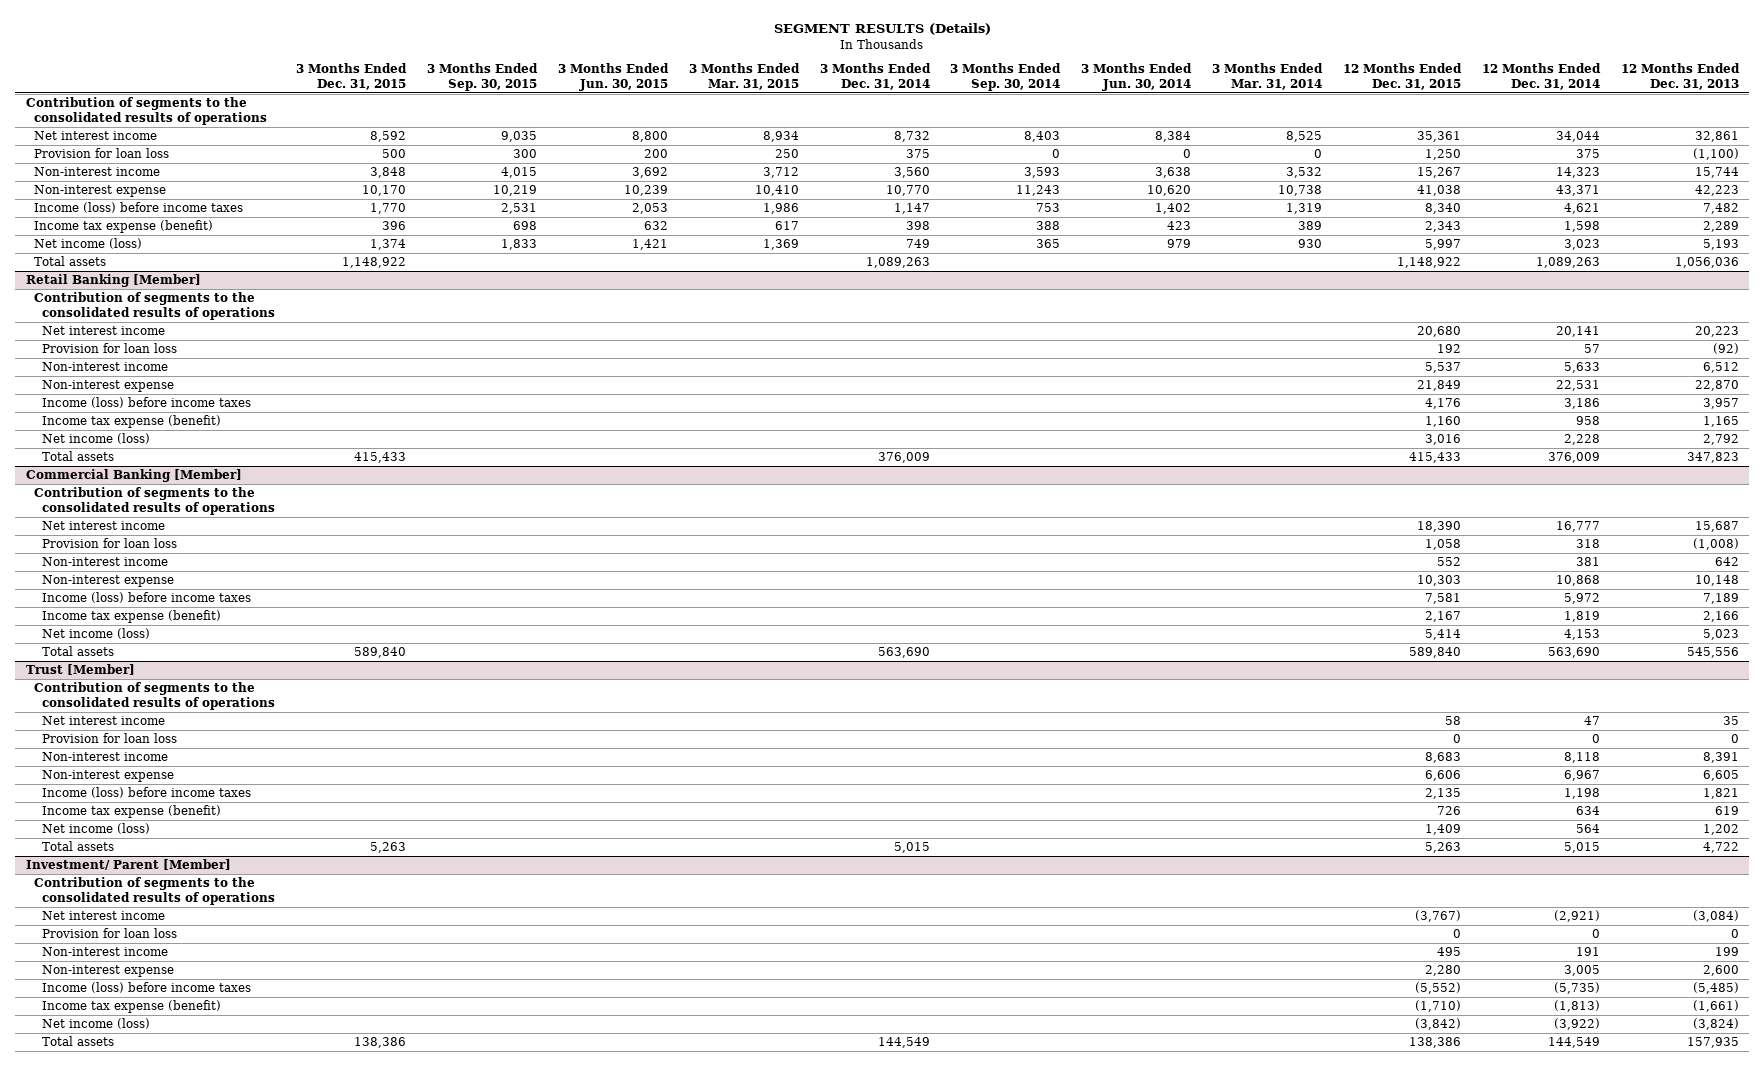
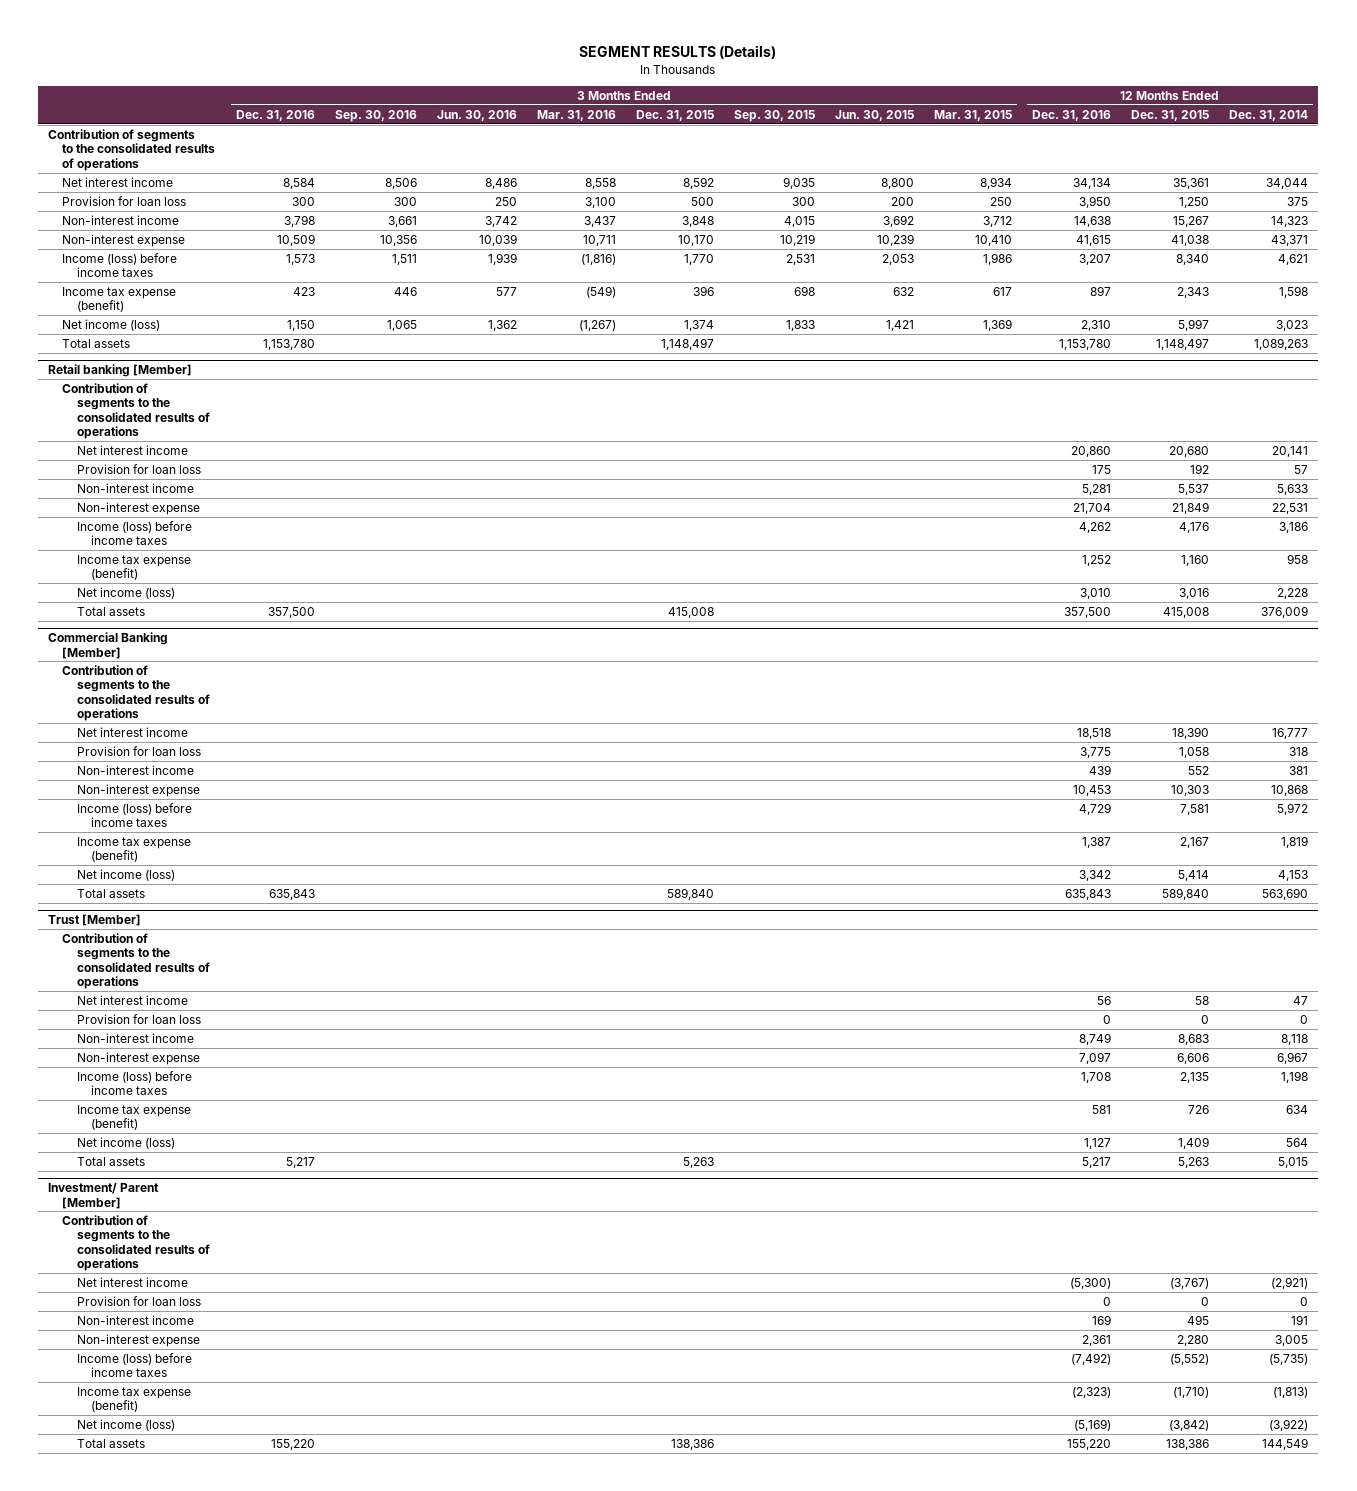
[819,63,931,91] 3 Months Ended Dec. 31, 2014 -> none
[950,63,1062,92] 3 Months Ended Sep. 30, 2014 -> none
[1081,63,1193,92] 3 Months Ended Jun. 30, 2014 -> none
[1212,63,1324,91] 3 Months Ended Mar. 31, 2014 -> none
[1620,63,1740,91] 12 Months Ended Dec. 31, 2013 -> none
none -> [235,109,315,121] Dec. 31, 2016
none -> [334,109,417,122] Sep. 30, 2016
none -> [436,109,517,121] Jun. 30, 2016
none -> [536,109,616,121] Mar. 31, 2016
none -> [1032,109,1112,121] Dec. 31, 2016
[342,257,407,269] 1,148,922 -> [660,337,714,350] 1,148,497
[1396,257,1461,269] 1,148,922 -> [1156,337,1210,350] 1,148,497
[25,274,201,288] Retail Banking [Member] -> [48,364,193,378] Retail banking [Member]
[354,452,407,464] 415,433 -> [667,606,714,618] 415,008
[1408,452,1461,464] 415,433 -> [1163,606,1210,618] 415,008

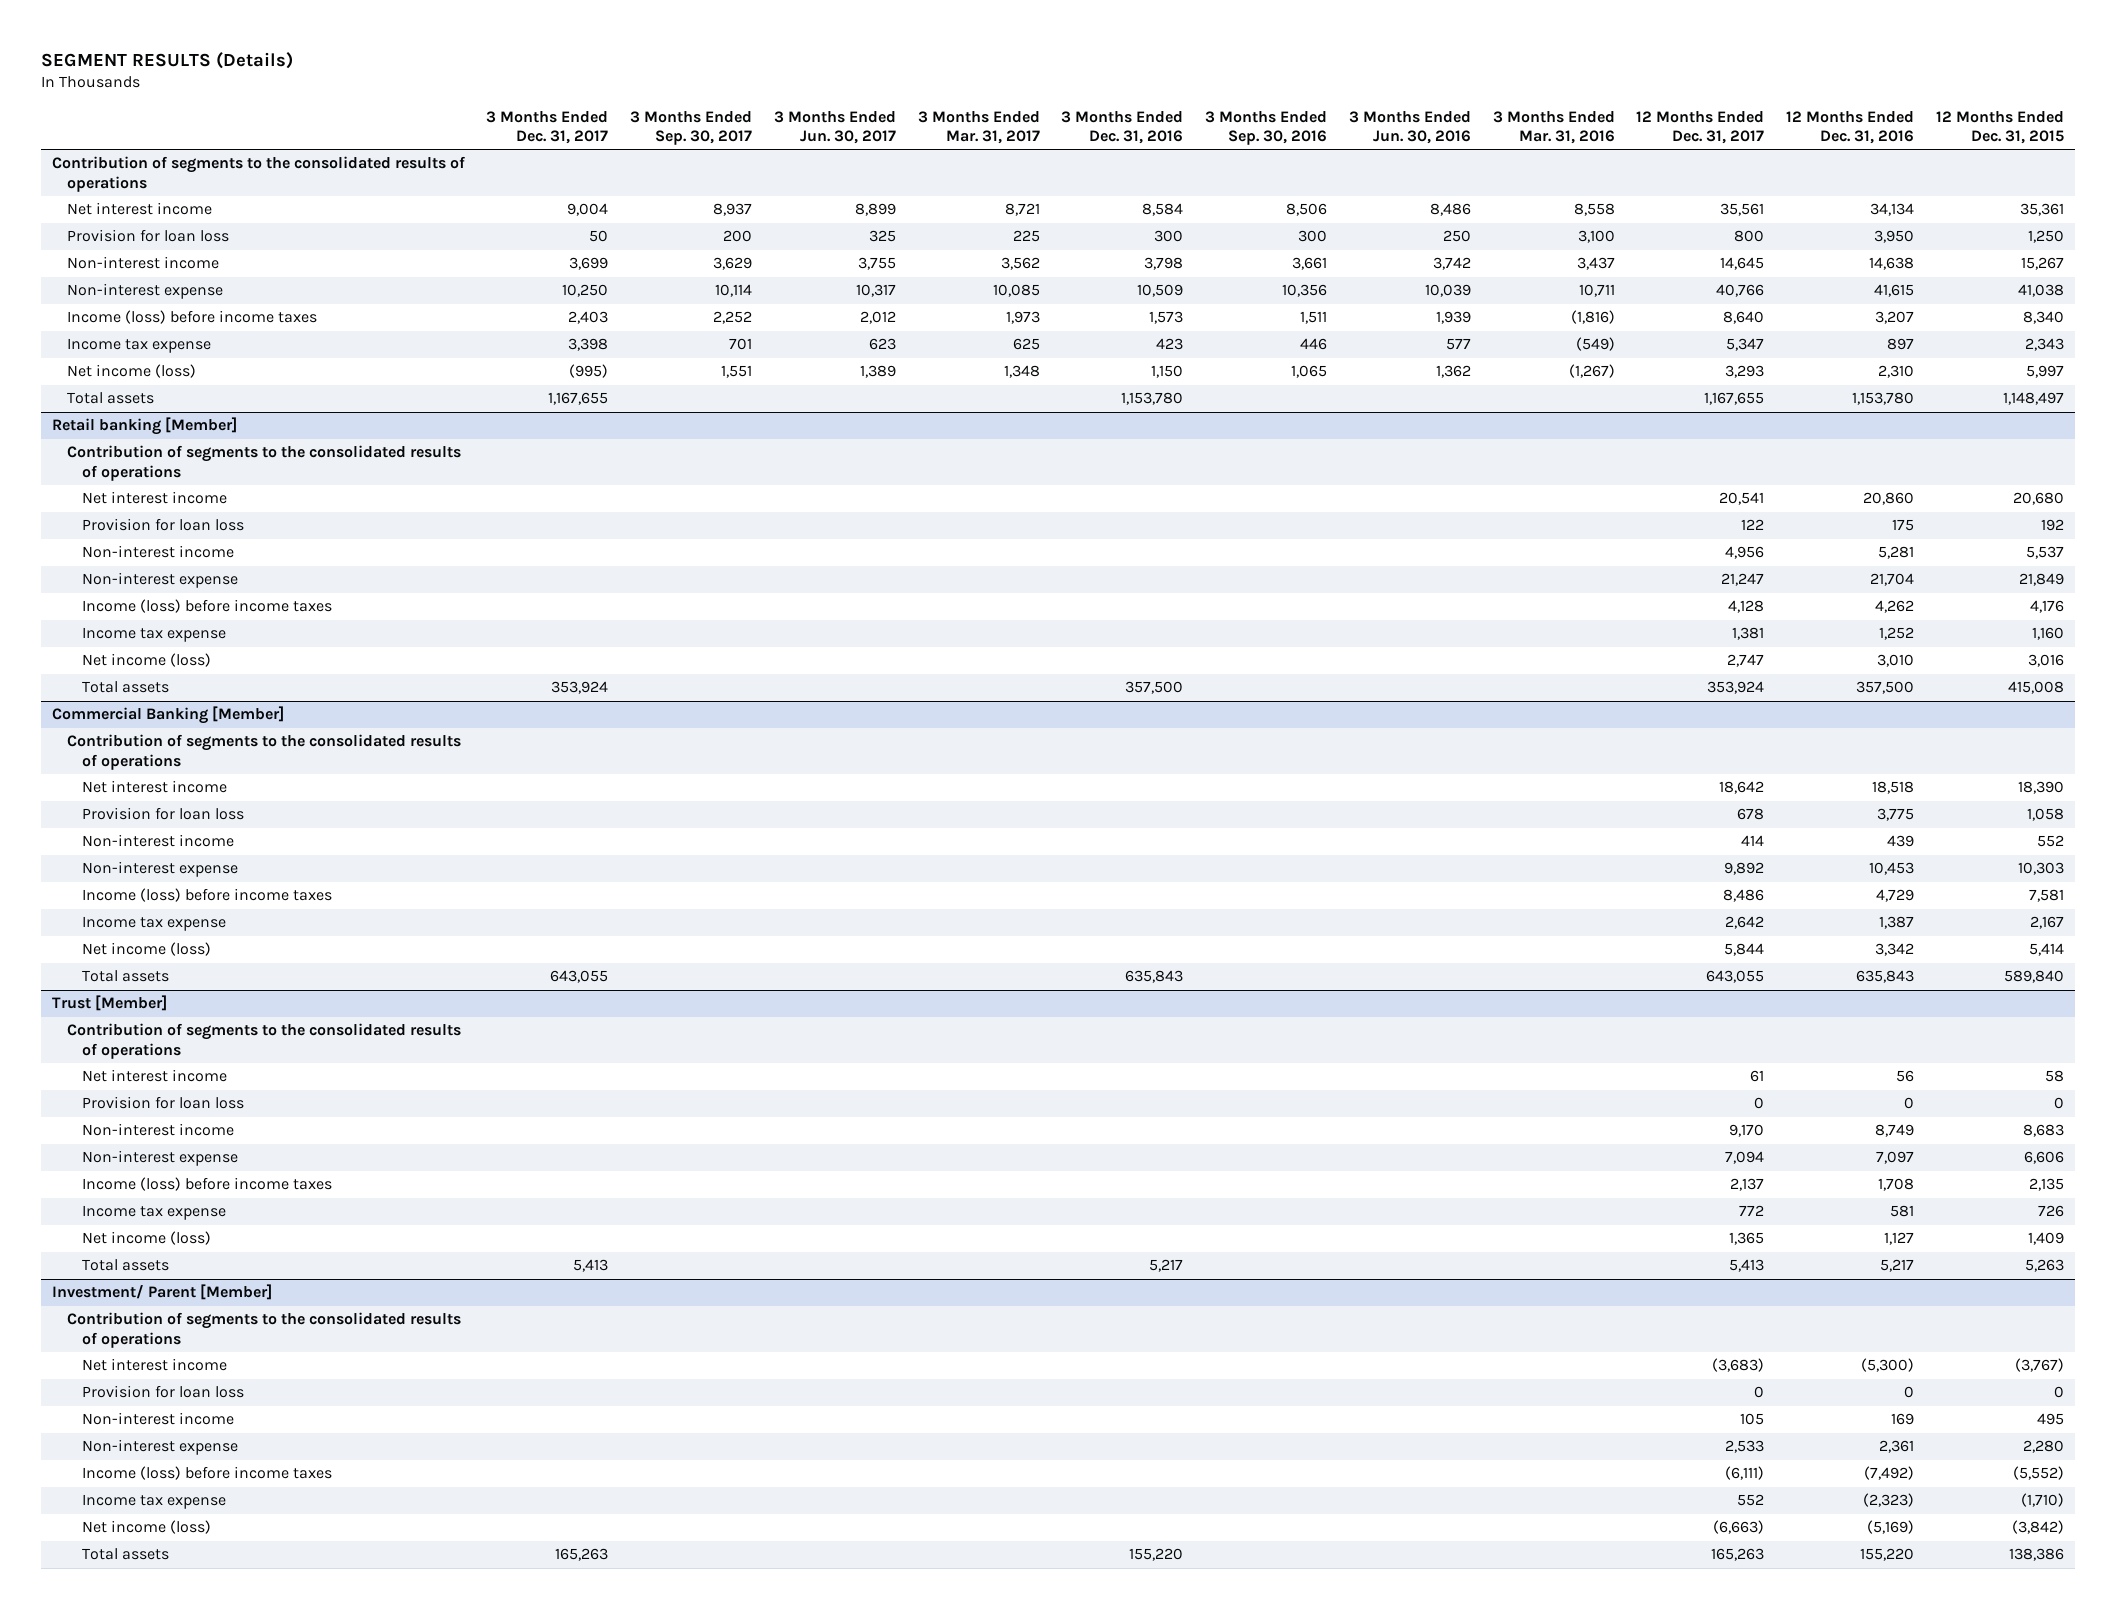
[635,109,714,121] Dec. 31, 2015 -> none
[733,109,815,122] Sep. 30, 2015 -> none
[835,109,915,121] Jun. 30, 2015 -> none
[934,109,1013,121] Mar. 31, 2015 -> none
[1229,109,1309,121] Dec. 31, 2014 -> none
none -> [486,110,609,144] 3 Months Ended Dec. 31, 2017
none -> [630,110,753,145] 3 Months Ended Sep. 30, 2017
none -> [773,110,896,144] 3 Months Ended Jun. 30, 2017
none -> [917,110,1040,144] 3 Months Ended Mar. 31, 2017
none -> [1636,110,1765,144] 12 Months Ended Dec. 31, 2017
[62,286,177,313] Income tax expense (benefit) -> [66,338,211,354] Income tax expense
[76,554,191,581] Income tax expense (benefit) -> [82,627,227,643] Income tax expense
[76,836,191,863] Income tax expense (benefit) -> [82,916,227,932] Income tax expense
[76,1104,191,1131] Income tax expense (benefit) -> [82,1205,227,1221] Income tax expense
[76,1386,191,1413] Income tax expense (benefit) -> [82,1494,227,1510] Income tax expense

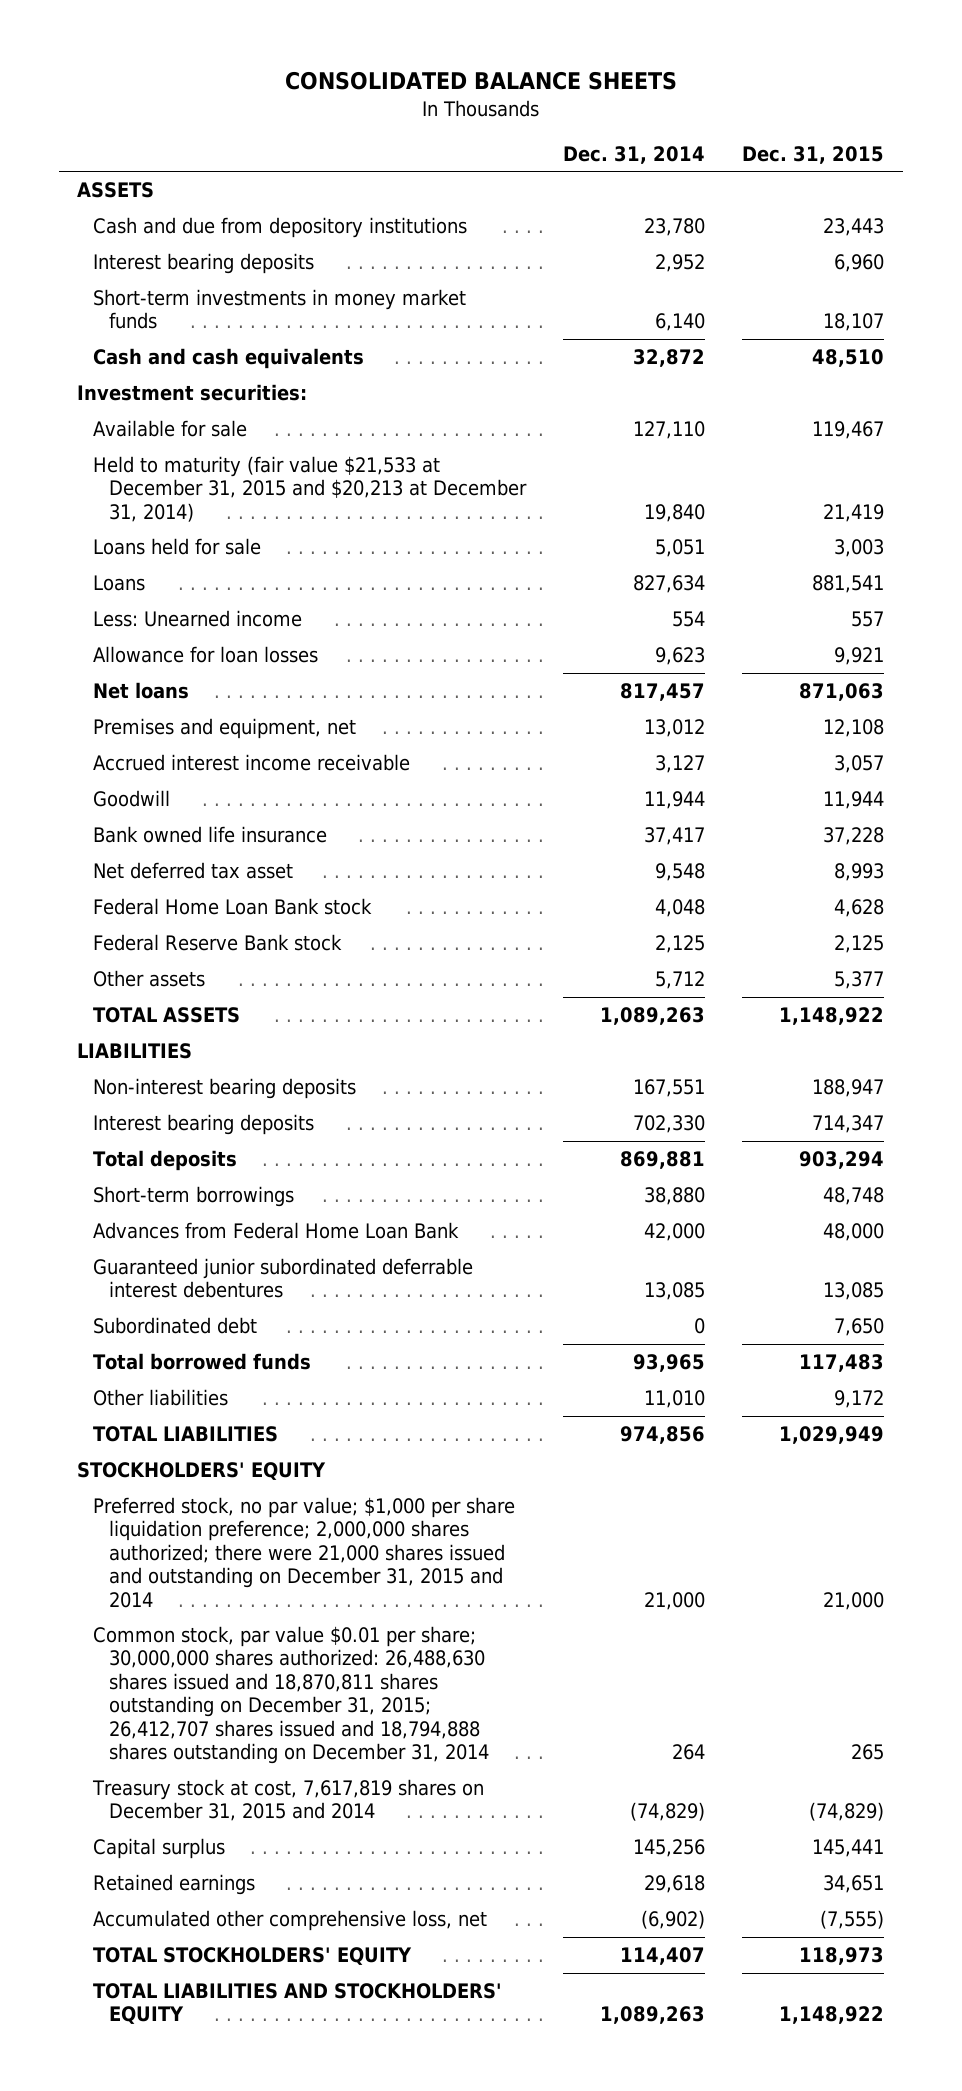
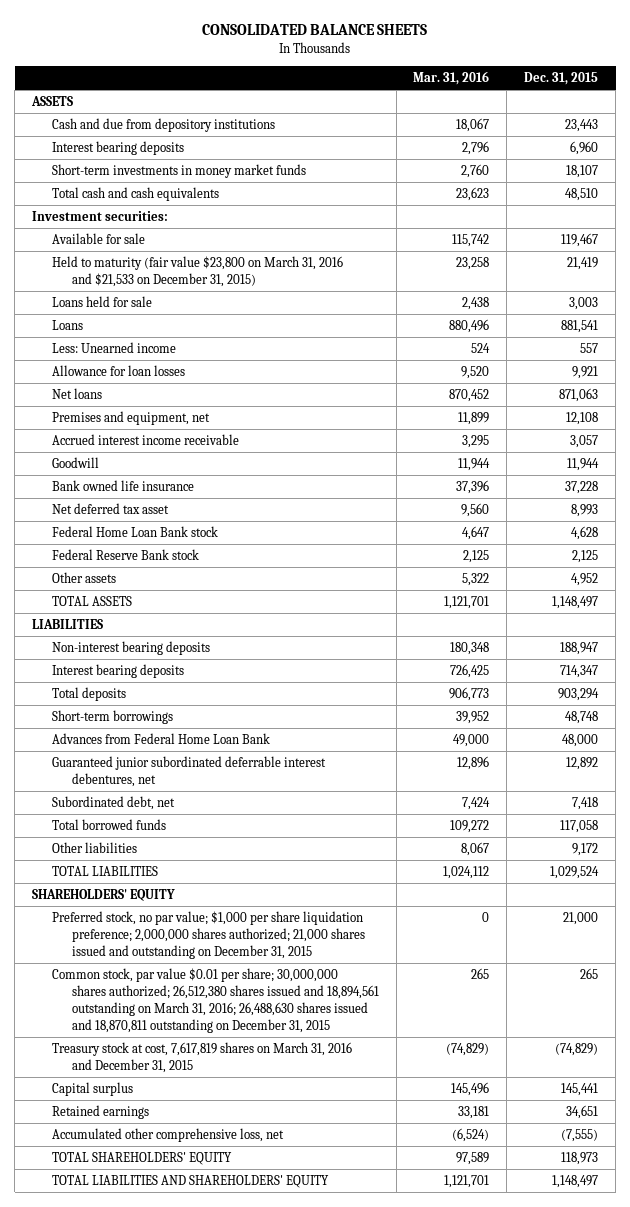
[563,145,706,164] Dec. 31, 2014 -> none
none -> [413,71,490,86] Mar. 31, 2016
[93,347,365,369] Cash and cash equivalents -> [51,186,219,201] Total cash and cash equivalents
[93,455,527,522] Held to maturity (fair value $21,533 at December 31, 2015 and $20,213 at December 31, 2014) -> [51,255,343,288] Held to maturity (fair value $23,800 on March 31, 2016 and $21,533 on December 31, 2015)
[834,970,885,989] 5,377 -> [571,572,599,586] 4,952
[779,1006,885,1025] 1,148,922 -> [552,595,599,609] 1,148,497
[93,1257,474,1299] Guaranteed junior subordinated deferrable interest debentures -> [51,755,326,788] Guaranteed junior subordinated deferrable interest debentures, net
[823,1282,885,1301] 13,085 -> [566,756,599,770] 12,892
[93,1316,258,1334] Subordinated debt -> [51,795,175,810] Subordinated debt, net
[834,1317,885,1336] 7,650 -> [572,796,599,810] 7,418
[799,1353,885,1372] 117,483 -> [560,819,599,833] 117,058
[779,1425,885,1444] 1,029,949 -> [550,865,600,879] 1,029,524
[77,1461,327,1480] STOCKHOLDERS' EQUITY -> [32,888,176,901] SHAREHOLDERS' EQUITY
[93,1496,516,1608] Preferred stock, no par value; $1,000 per share liquidation preference; 2,000,000 shares authorized; there were 21,000 shares issued and outstanding on December 31, 2015 and 2014 -> [51,910,365,960] Preferred stock, no par value; $1,000 per share liquidation preference; 2,000,000 shares authorized; 21,000 shares issued and outstanding on December 31, 2015
[93,1625,489,1765] Common stock, par value $0.01 per share; 30,000,000 shares authorized: 26,488,630 shares issued and 18,870,811 shares outstanding on December 31, 2015; 26,412,707 shares issued and 18,794,888 shares outstanding on December 31, 2014 -> [51,967,379,1034] Common stock, par value $0.01 per share; 30,000,000 shares authorized; 26,512,380 shares issued and 18,894,561 outstanding on March 31, 2016; 26,488,630 shares issued and 18,870,811 outstanding on December 31, 2015
[92,1778,485,1822] Treasury stock at cost, 7,617,819 shares on December 31, 2015 and 2014 -> [51,1041,352,1074] Treasury stock at cost, 7,617,819 shares on March 31, 2016 and December 31, 2015
[93,1946,413,1965] TOTAL STOCKHOLDERS' EQUITY -> [51,1151,232,1165] TOTAL SHAREHOLDERS' EQUITY
[93,1982,503,2025] TOTAL LIABILITIES AND STOCKHOLDERS' EQUITY -> [51,1174,329,1188] TOTAL LIABILITIES AND SHAREHOLDERS' EQUITY
[779,2006,885,2025] 1,148,922 -> [552,1174,599,1188] 1,148,497

